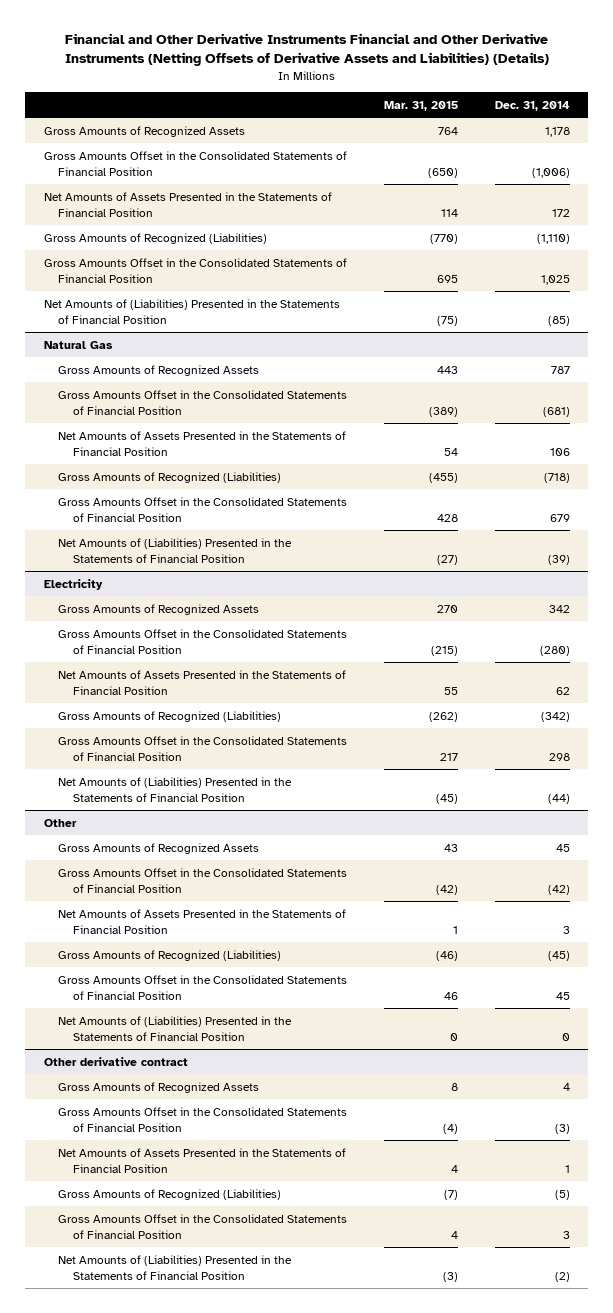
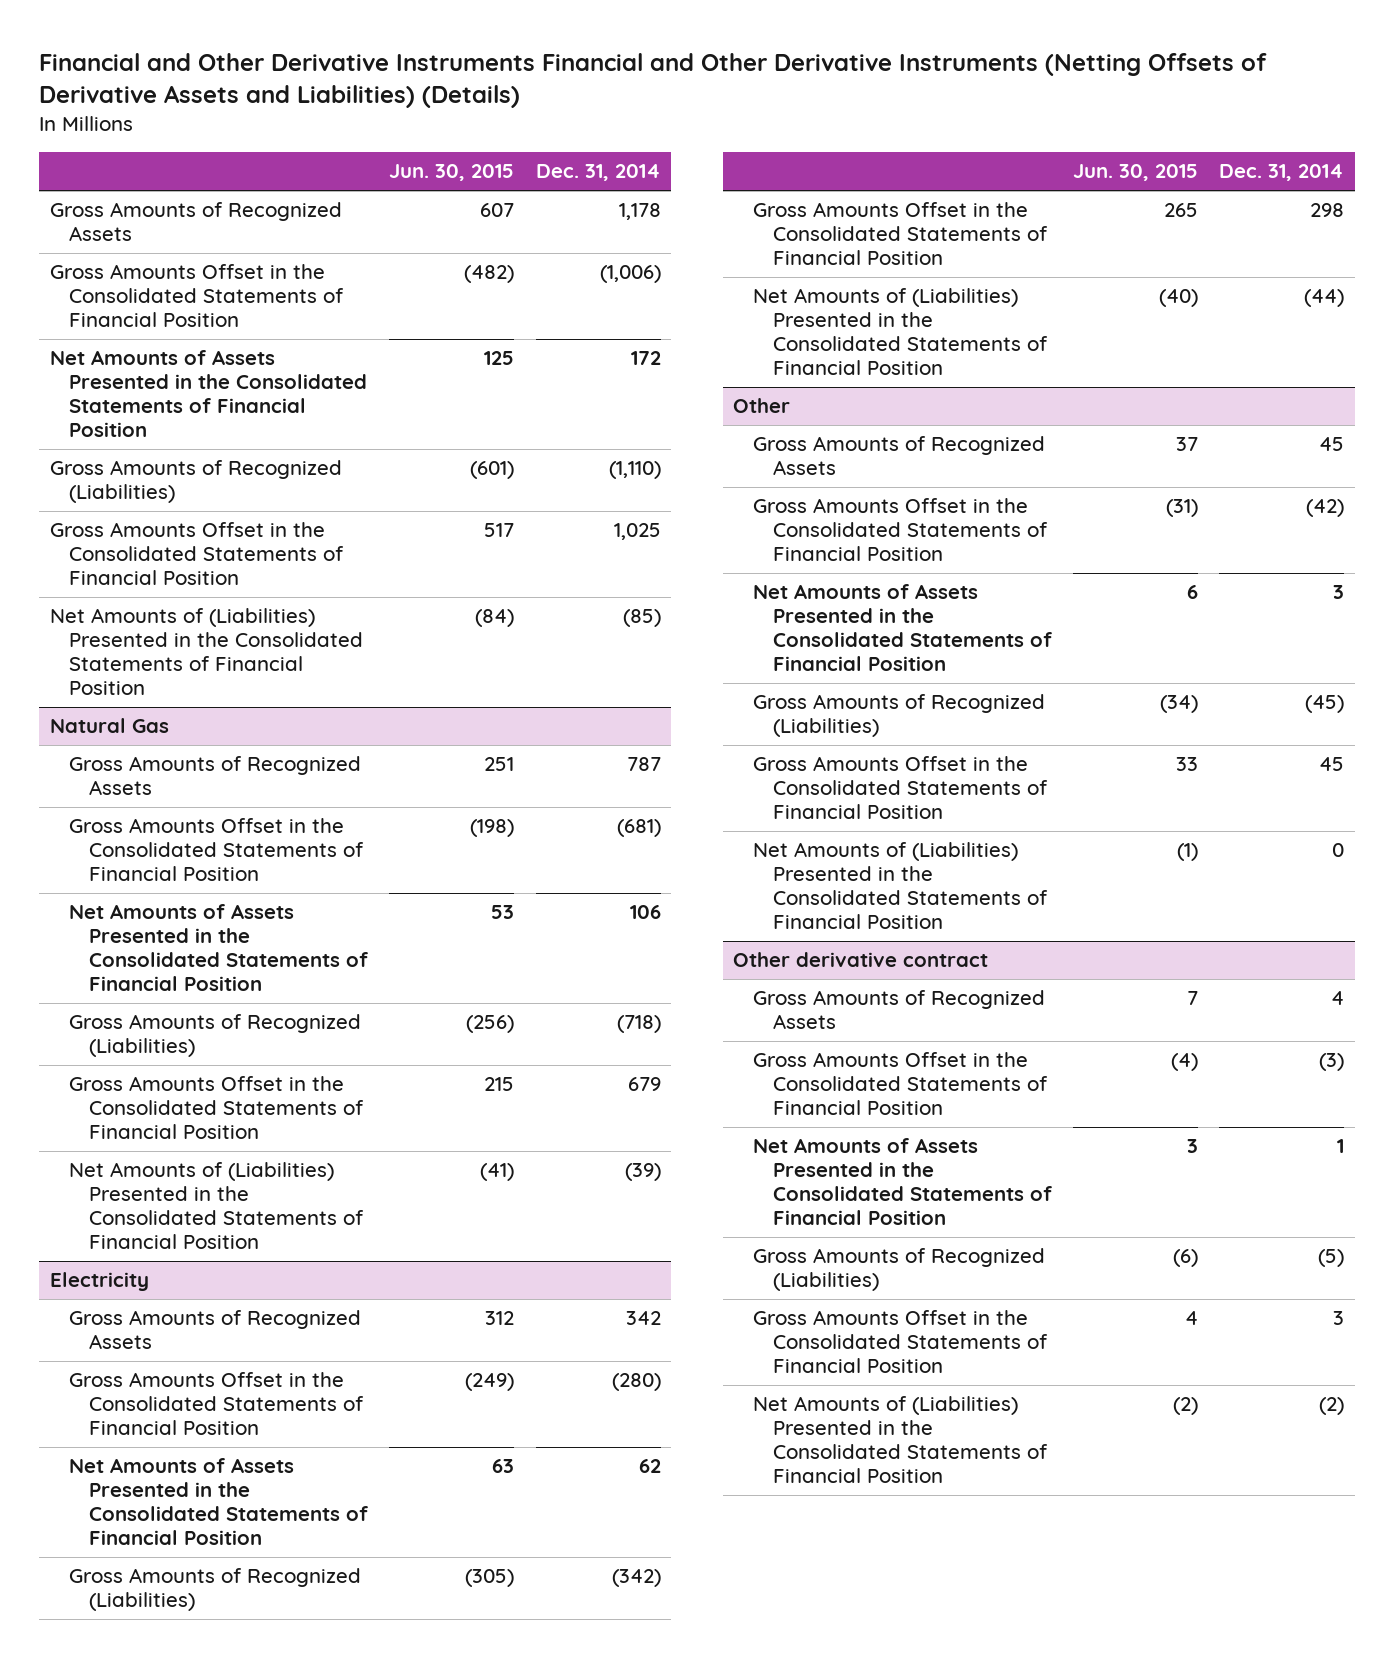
[384,100,459,111] Mar. 31, 2015 -> none
none -> [389,164,515,182] Jun. 30, 2015
[43,191,332,217] Net Amounts of Assets Presented in the Statements of Financial Position -> [49,350,368,438] Net Amounts of Assets Presented in the Consolidated Statements of Financial Position
[43,298,340,324] Net Amounts of (Liabilities) Presented in the Statements of Financial Position -> [49,608,364,696] Net Amounts of (Liabilities) Presented in the Consolidated Statements of Financial Position
[58,430,347,456] Net Amounts of Assets Presented in the Statements of Financial Position -> [69,904,369,992] Net Amounts of Assets Presented in the Consolidated Statements of Financial Position
[58,537,293,563] Net Amounts of (Liabilities) Presented in the Statements of Financial Position -> [69,1162,365,1250] Net Amounts of (Liabilities) Presented in the Consolidated Statements of Financial Position
[58,669,347,695] Net Amounts of Assets Presented in the Statements of Financial Position -> [69,1458,369,1546] Net Amounts of Assets Presented in the Consolidated Statements of Financial Position
[58,776,293,802] Net Amounts of (Liabilities) Presented in the Statements of Financial Position -> [753,288,1049,376] Net Amounts of (Liabilities) Presented in the Consolidated Statements of Financial Position
[58,908,347,934] Net Amounts of Assets Presented in the Statements of Financial Position -> [753,584,1053,672] Net Amounts of Assets Presented in the Consolidated Statements of Financial Position
[58,1015,293,1041] Net Amounts of (Liabilities) Presented in the Statements of Financial Position -> [753,842,1049,930] Net Amounts of (Liabilities) Presented in the Consolidated Statements of Financial Position
[58,1147,347,1173] Net Amounts of Assets Presented in the Statements of Financial Position -> [753,1138,1053,1226] Net Amounts of Assets Presented in the Consolidated Statements of Financial Position
[58,1254,293,1280] Net Amounts of (Liabilities) Presented in the Statements of Financial Position -> [753,1396,1049,1484] Net Amounts of (Liabilities) Presented in the Consolidated Statements of Financial Position

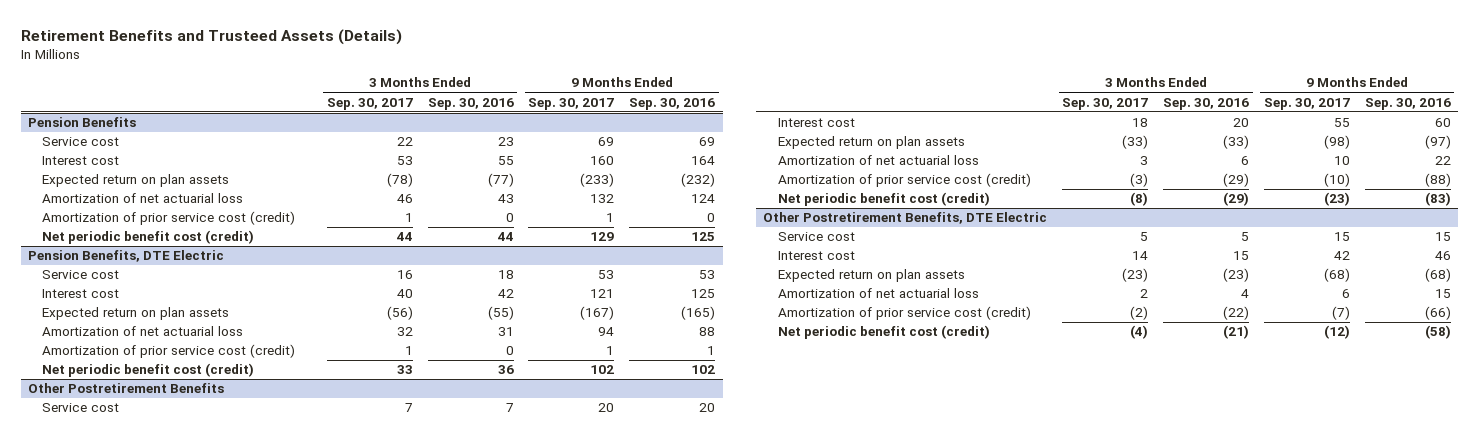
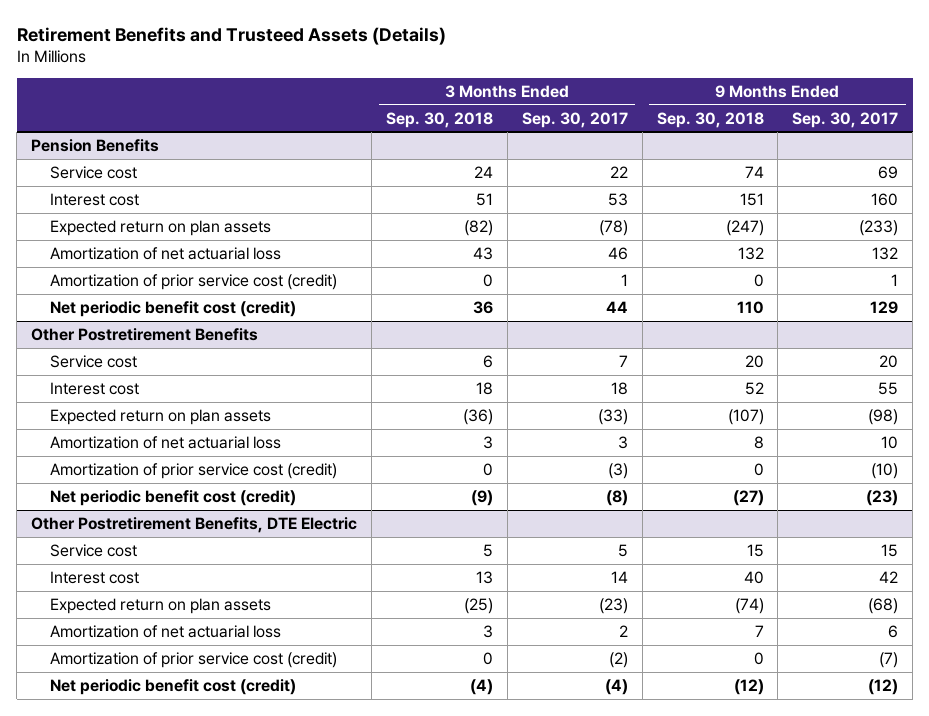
[427,97,514,110] Sep. 30, 2016 -> none
[629,97,716,110] Sep. 30, 2016 -> none
none -> [385,111,493,128] Sep. 30, 2018
none -> [656,111,764,128] Sep. 30, 2018
[28,250,225,263] Pension Benefits, DTE Electric -> none
[42,270,120,280] Service cost -> none
[42,289,120,299] Interest cost -> none
[42,307,230,321] Expected return on plan assets -> none
[42,326,244,337] Amortization of net actuarial loss -> none
[42,344,296,359] Amortization of prior service cost (credit) -> none
[42,363,255,378] Net periodic benefit cost (credit) -> none

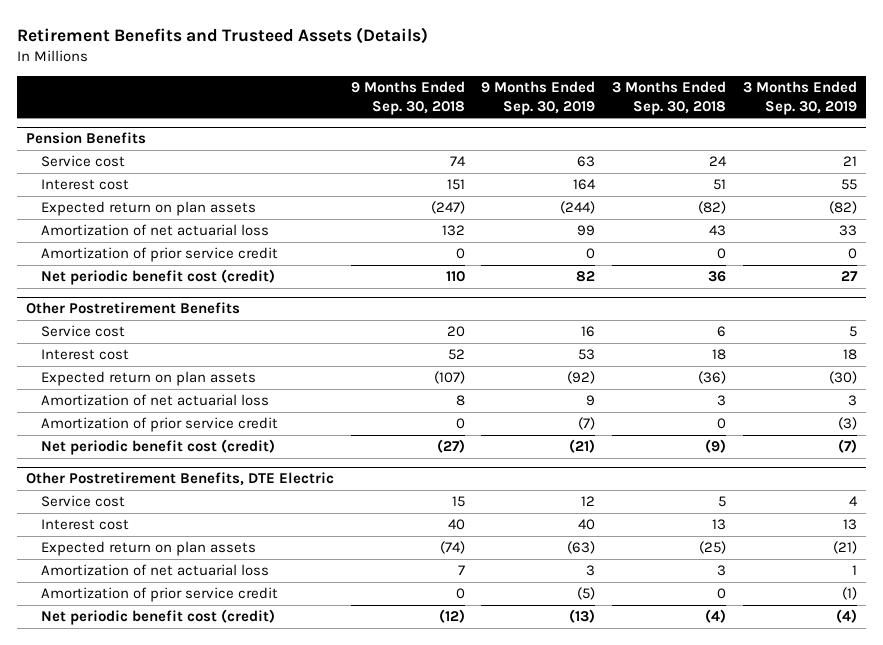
[521,111,628,128] Sep. 30, 2017 -> none
[792,111,899,128] Sep. 30, 2017 -> none
none -> [481,81,596,115] 9 Months Ended Sep. 30, 2019
none -> [743,81,858,115] 3 Months Ended Sep. 30, 2019
[49,273,337,290] Amortization of prior service cost (credit) -> [40,247,278,263] Amortization of prior service credit
[49,462,337,479] Amortization of prior service cost (credit) -> [40,417,278,433] Amortization of prior service credit
[49,651,337,668] Amortization of prior service cost (credit) -> [40,587,278,603] Amortization of prior service credit

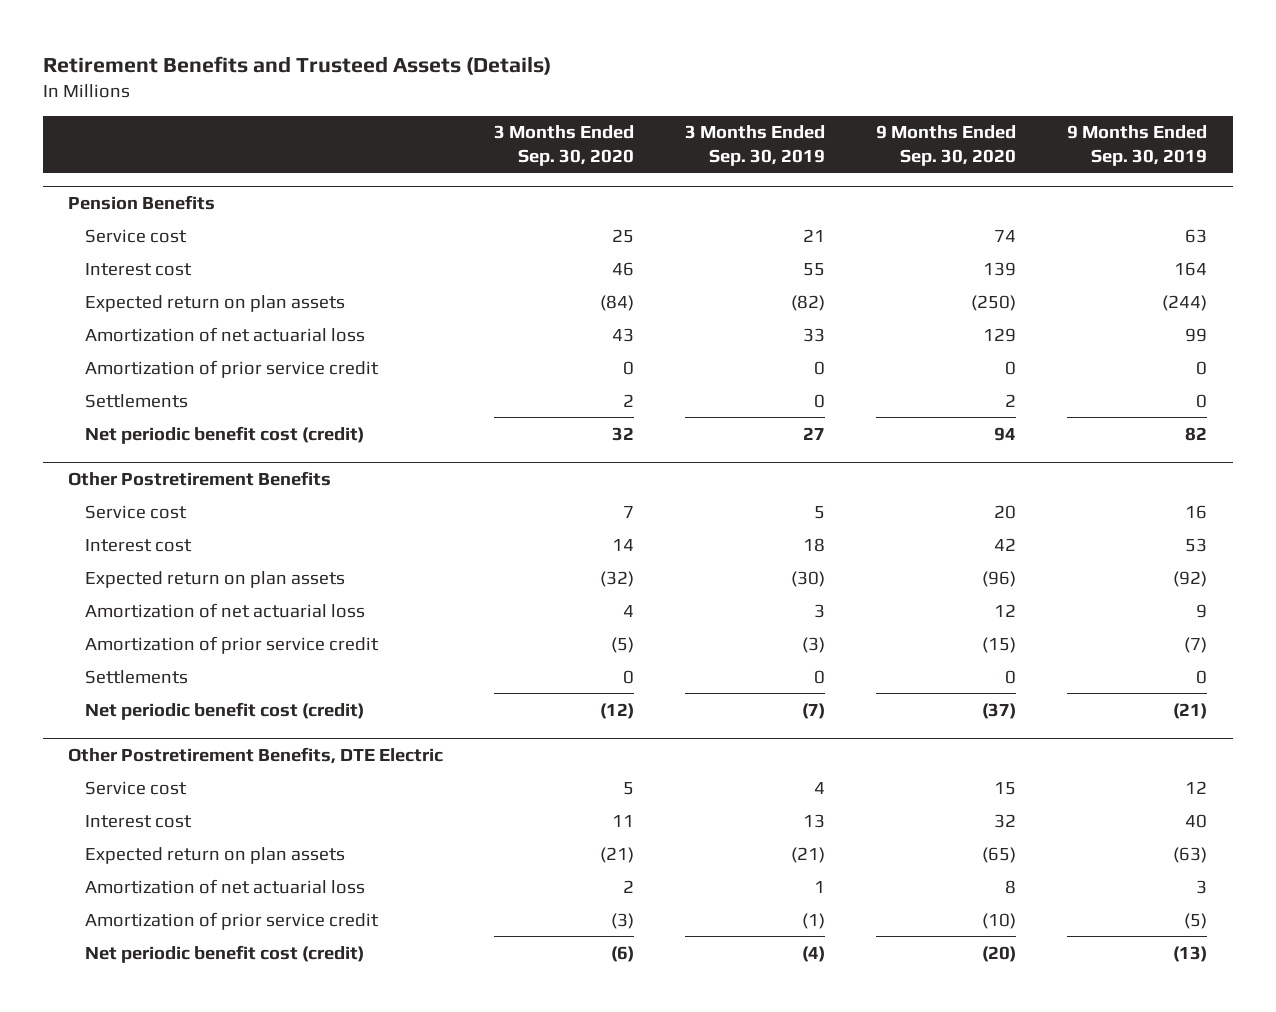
[350,81,465,115] 9 Months Ended Sep. 30, 2018 -> none
[612,81,727,115] 3 Months Ended Sep. 30, 2018 -> none
none -> [494,125,635,167] 3 Months Ended Sep. 30, 2020
none -> [876,125,1017,167] 9 Months Ended Sep. 30, 2020
none -> [84,393,188,408] Settlements
none -> [84,669,188,684] Settlements

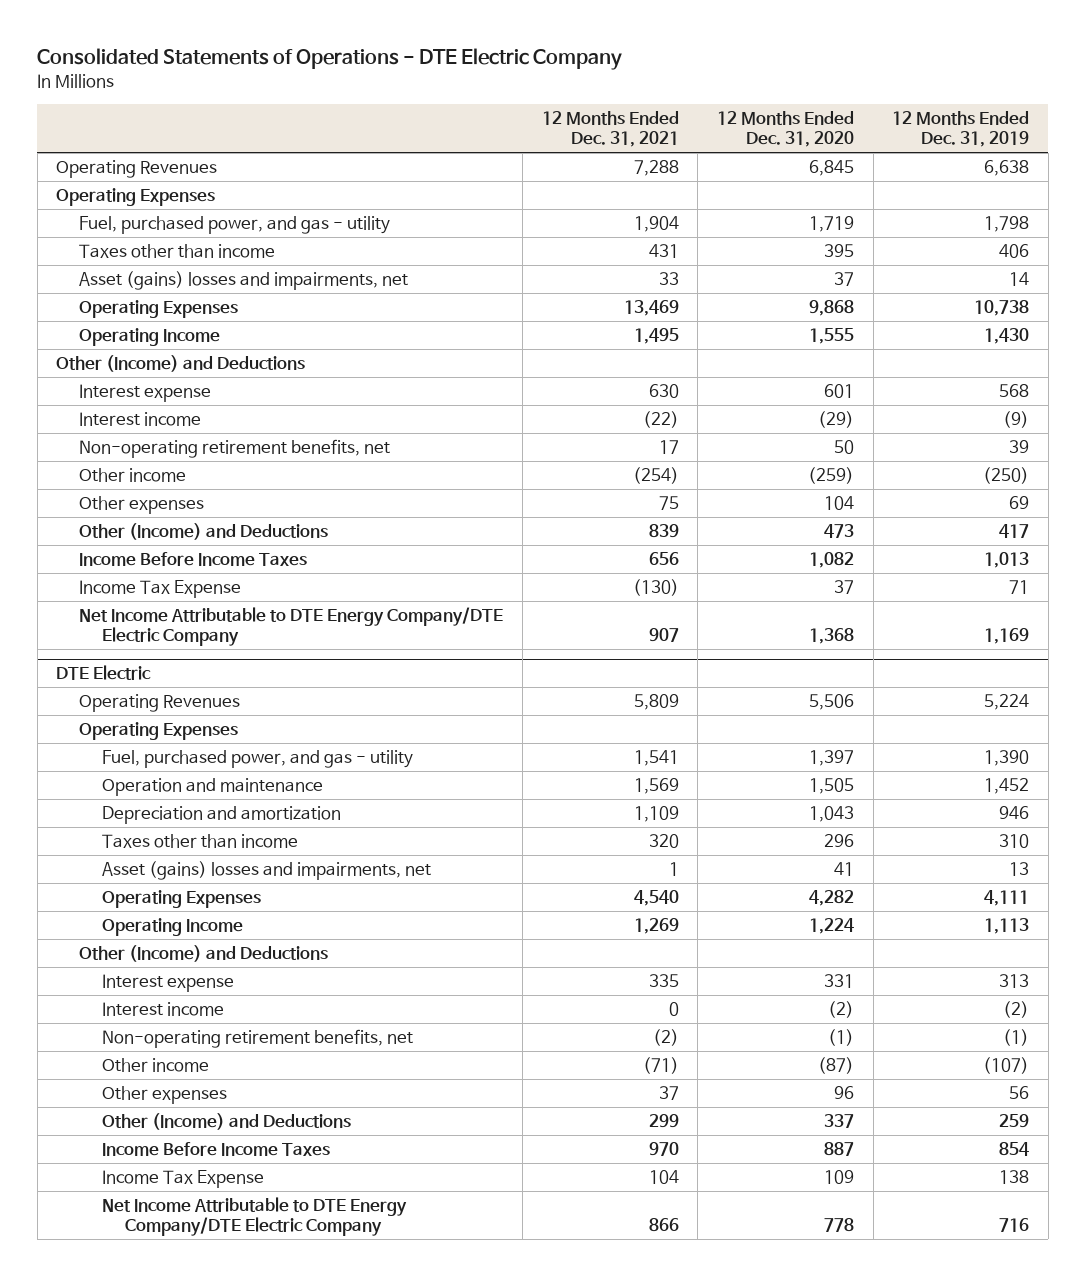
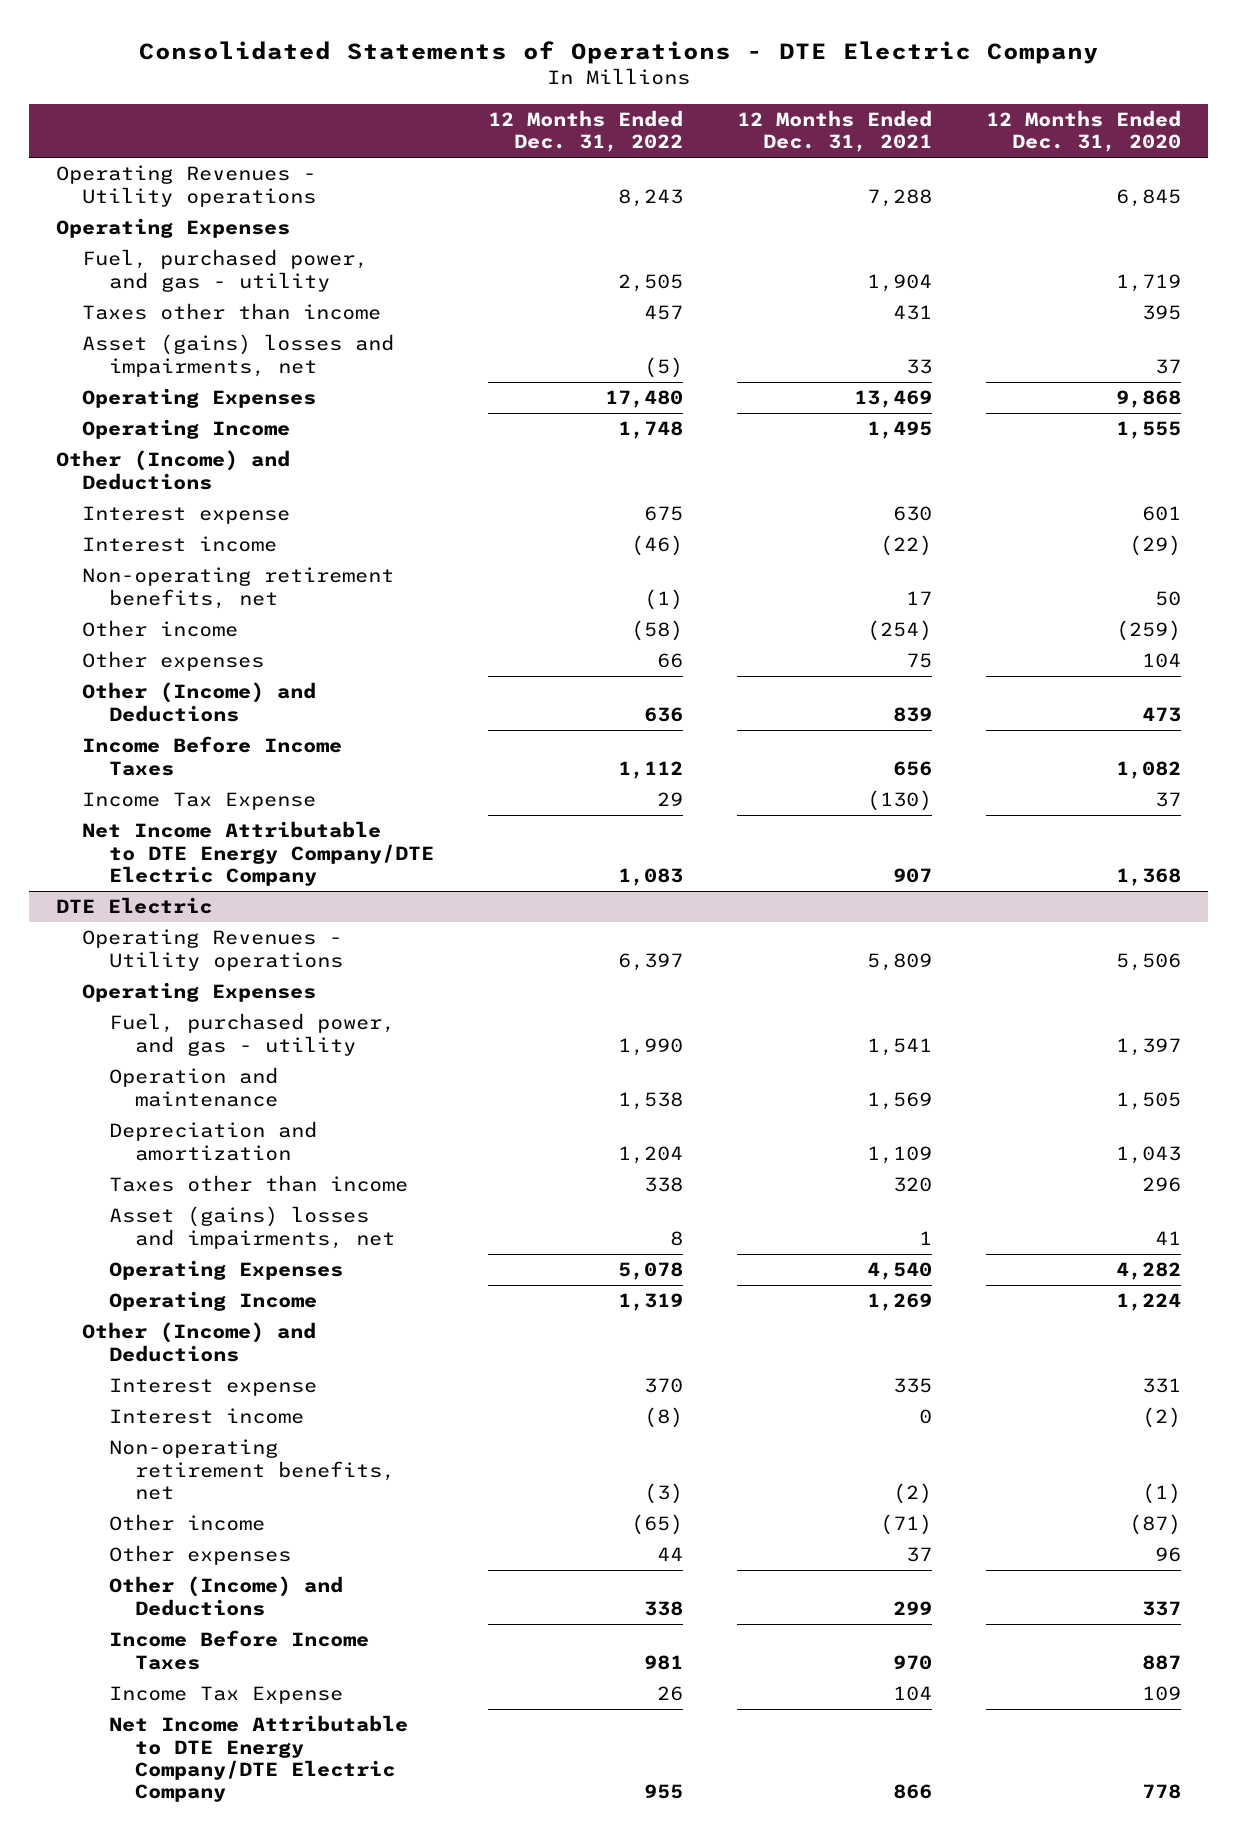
[892,111,1030,148] 12 Months Ended Dec. 31, 2019 -> none
none -> [487,110,683,153] 12 Months Ended Dec. 31, 2022
[56,160,218,179] Operating Revenues -> [55,165,317,207] Operating Revenues - Utility operations
[79,694,241,713] Operating Revenues -> [82,929,343,971] Operating Revenues - Utility operations

